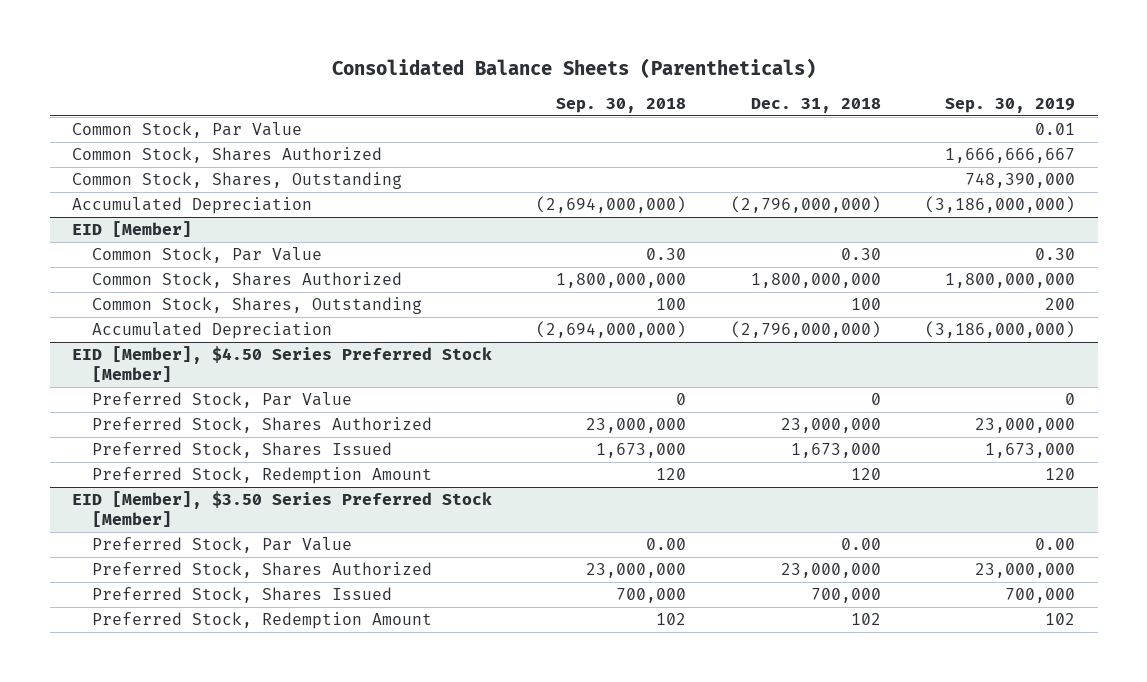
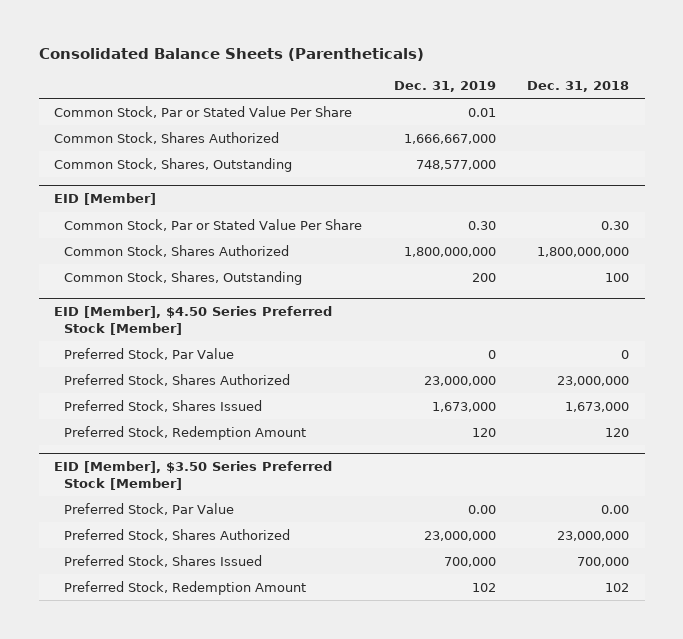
[556,97,687,113] Sep. 30, 2018 -> none
[945,97,1076,113] Sep. 30, 2019 -> none
none -> [393,80,496,92] Dec. 31, 2019
[71,122,302,139] Common Stock, Par Value -> [54,105,353,118] Common Stock, Par or Stated Value Per Share
[71,197,312,215] Accumulated Depreciation -> none
[91,247,322,264] Common Stock, Par Value -> [64,218,363,231] Common Stock, Par or Stated Value Per Share
[91,322,332,340] Accumulated Depreciation -> none

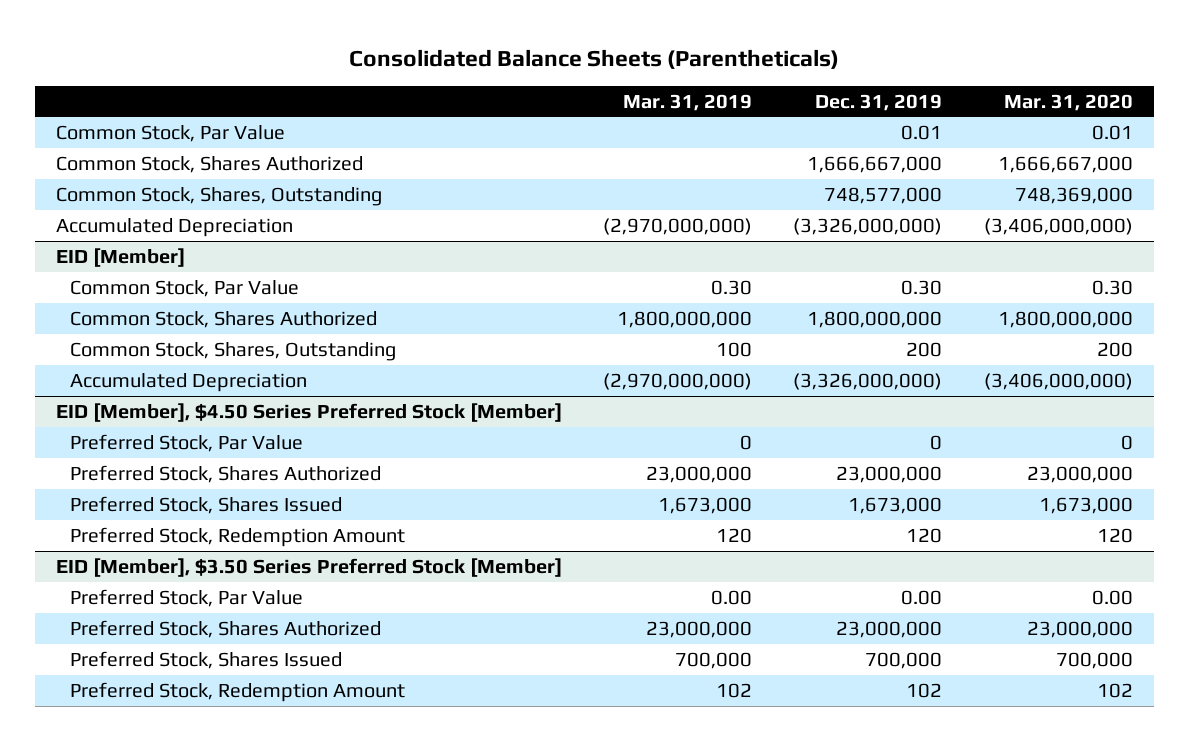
[527,80,630,92] Dec. 31, 2018 -> none
none -> [622,93,752,111] Mar. 31, 2019
none -> [1003,93,1133,111] Mar. 31, 2020
[54,105,353,118] Common Stock, Par or Stated Value Per Share -> [55,124,285,142] Common Stock, Par Value
none -> [55,217,293,237] Accumulated Depreciation
[64,218,363,231] Common Stock, Par or Stated Value Per Share -> [70,279,300,297] Common Stock, Par Value
none -> [70,372,308,392] Accumulated Depreciation

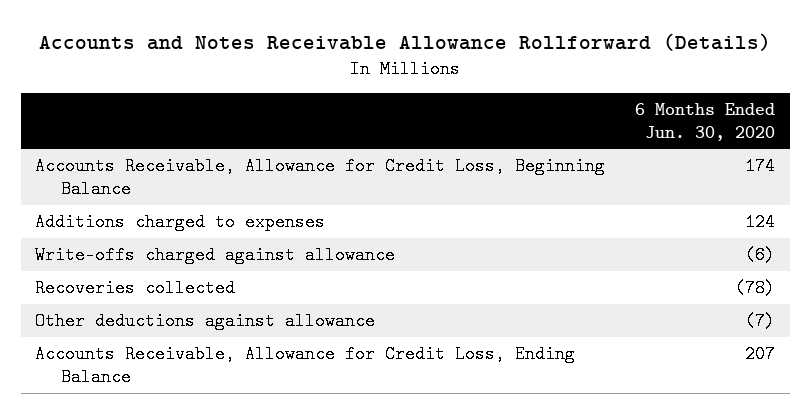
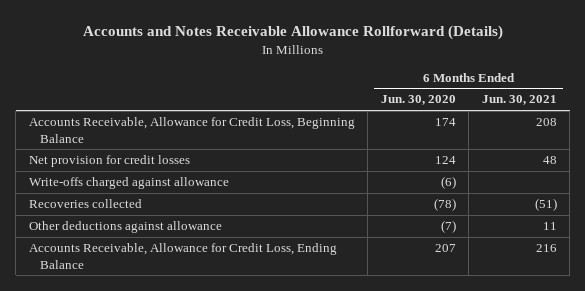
none -> [481,95,557,106] Jun. 30, 2021
[35,212,326,231] Additions charged to expenses -> [28,155,190,168] Net provision for credit losses

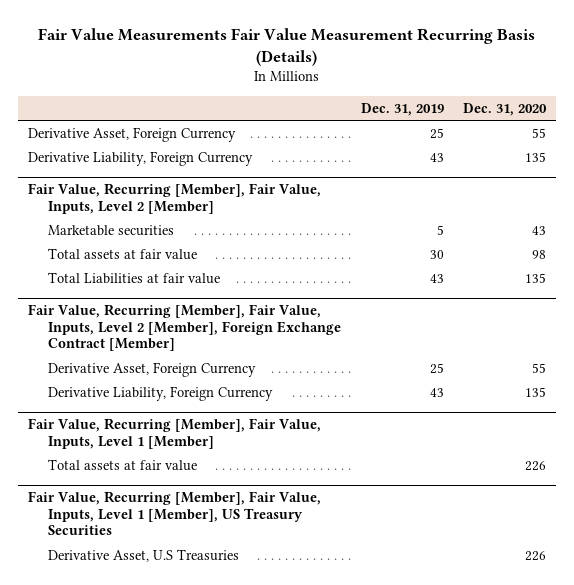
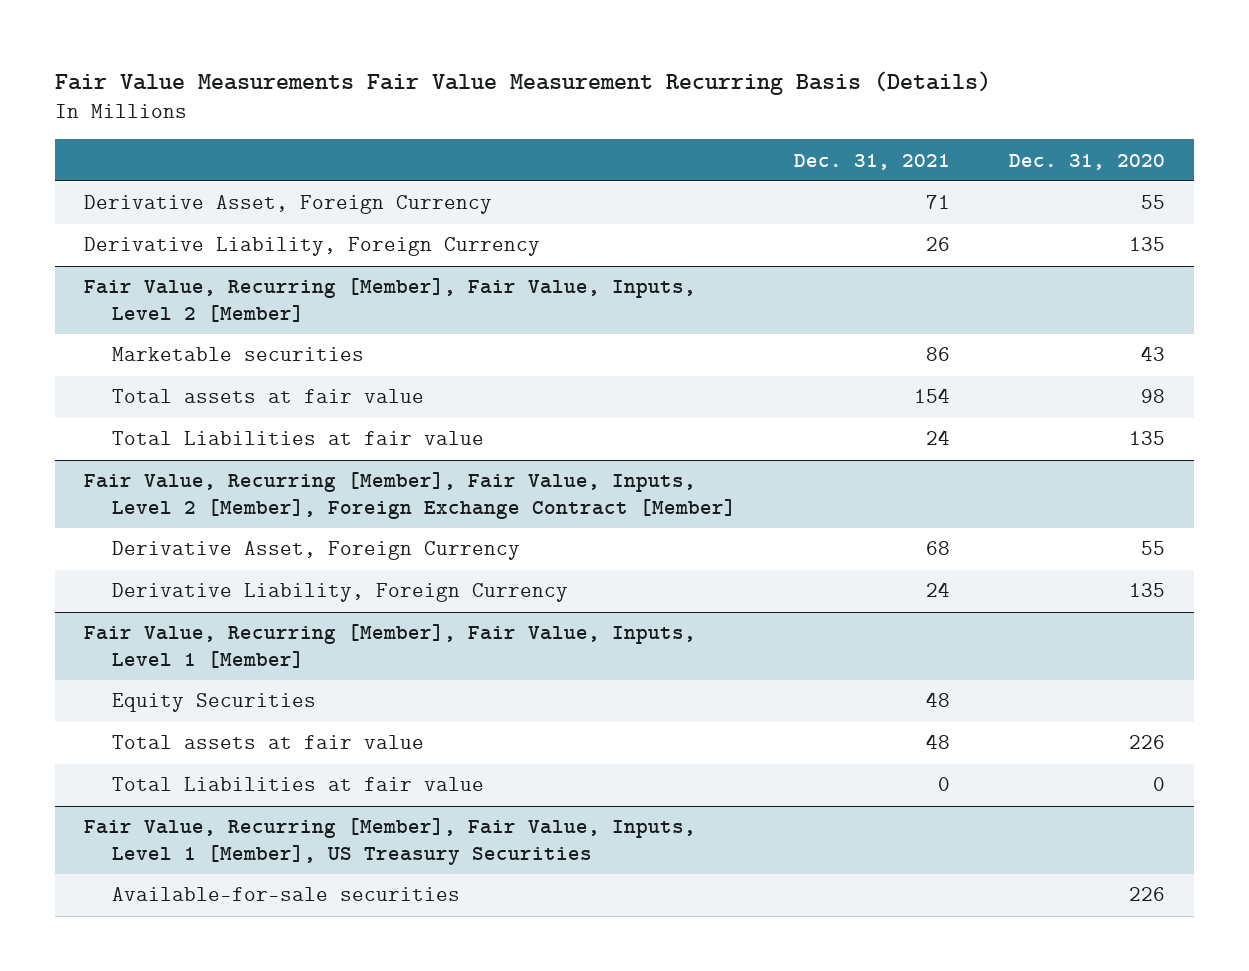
[360,102,444,116] Dec. 31, 2019 -> none
none -> [794,153,951,170] Dec. 31, 2021
none -> [112,693,317,713] Equity Securities
none -> [112,777,485,792] Total Liabilities at fair value
[48,548,240,562] Derivative Asset, U.S Treasuries -> [112,887,461,902] Available-for-sale securities

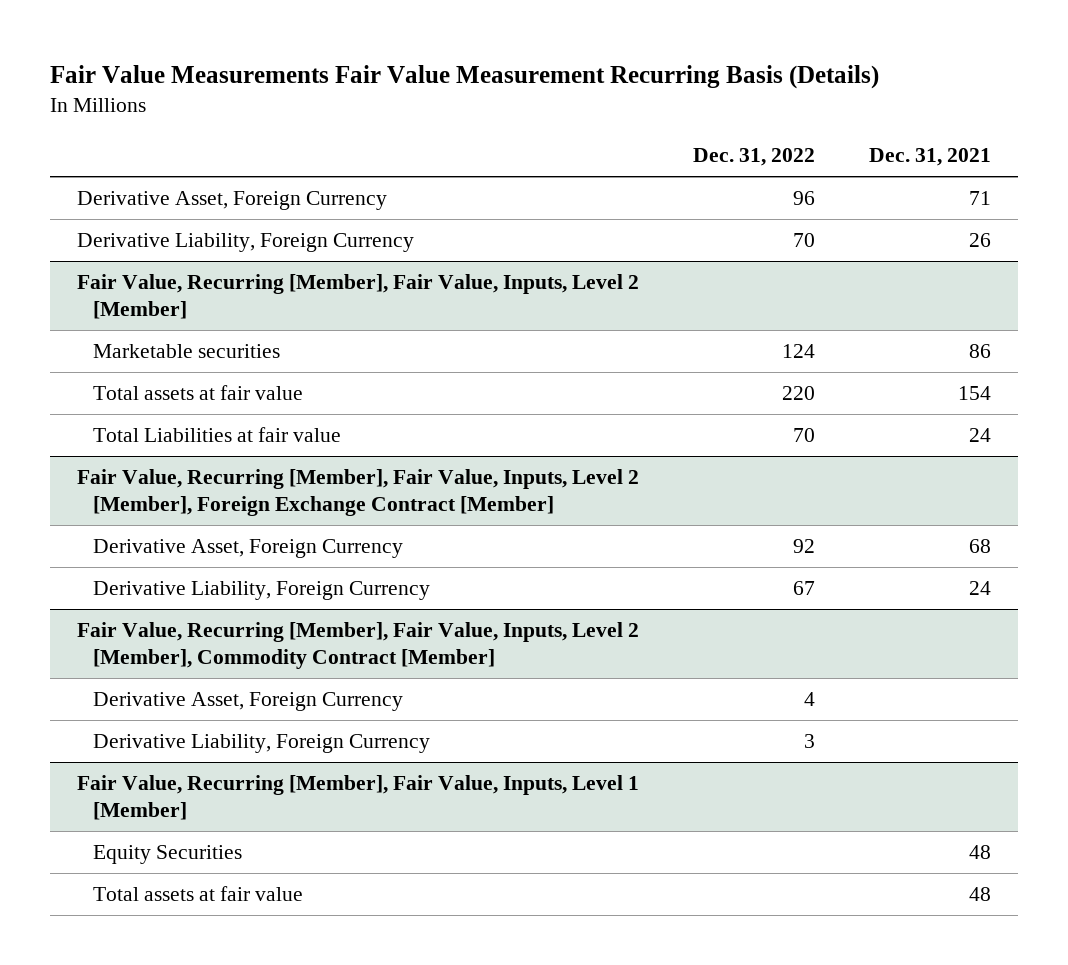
[1008,153,1165,170] Dec. 31, 2020 -> none
none -> [692,147,815,166] Dec. 31, 2022
none -> [76,622,639,670] Fair Value, Recurring [Member], Fair Value, Inputs, Level 2 [Member], Commodity Contract [Member]
none -> [93,692,404,712] Derivative Asset, Foreign Currency
none -> [93,734,431,754] Derivative Liability, Foreign Currency
[112,777,485,792] Total Liabilities at fair value -> none
[84,818,697,865] Fair Value, Recurring [Member], Fair Value, Inputs, Level 1 [Member], US Treasury Securities -> none
[112,887,461,902] Available-for-sale securities -> none

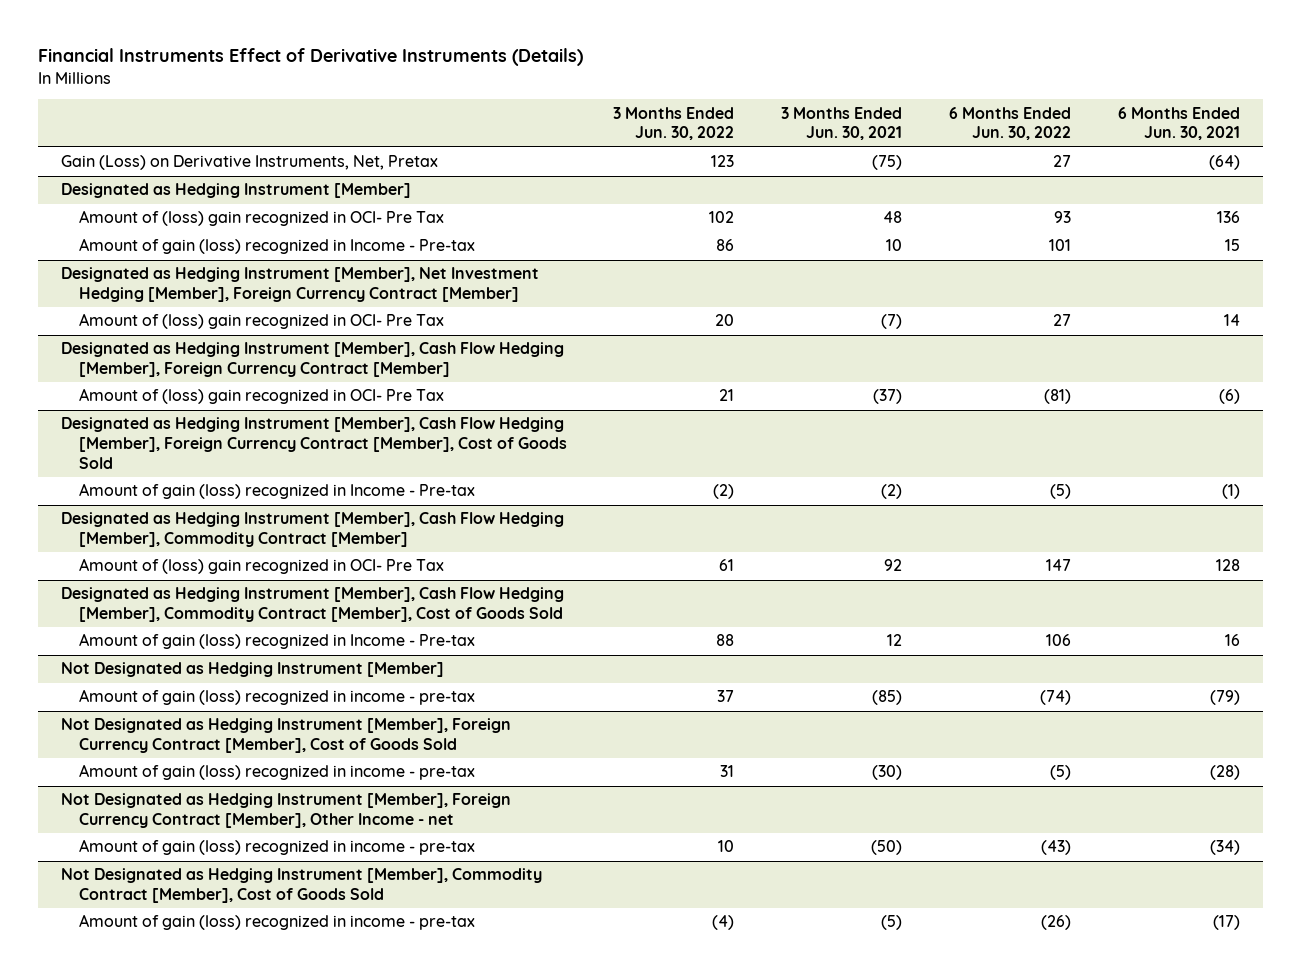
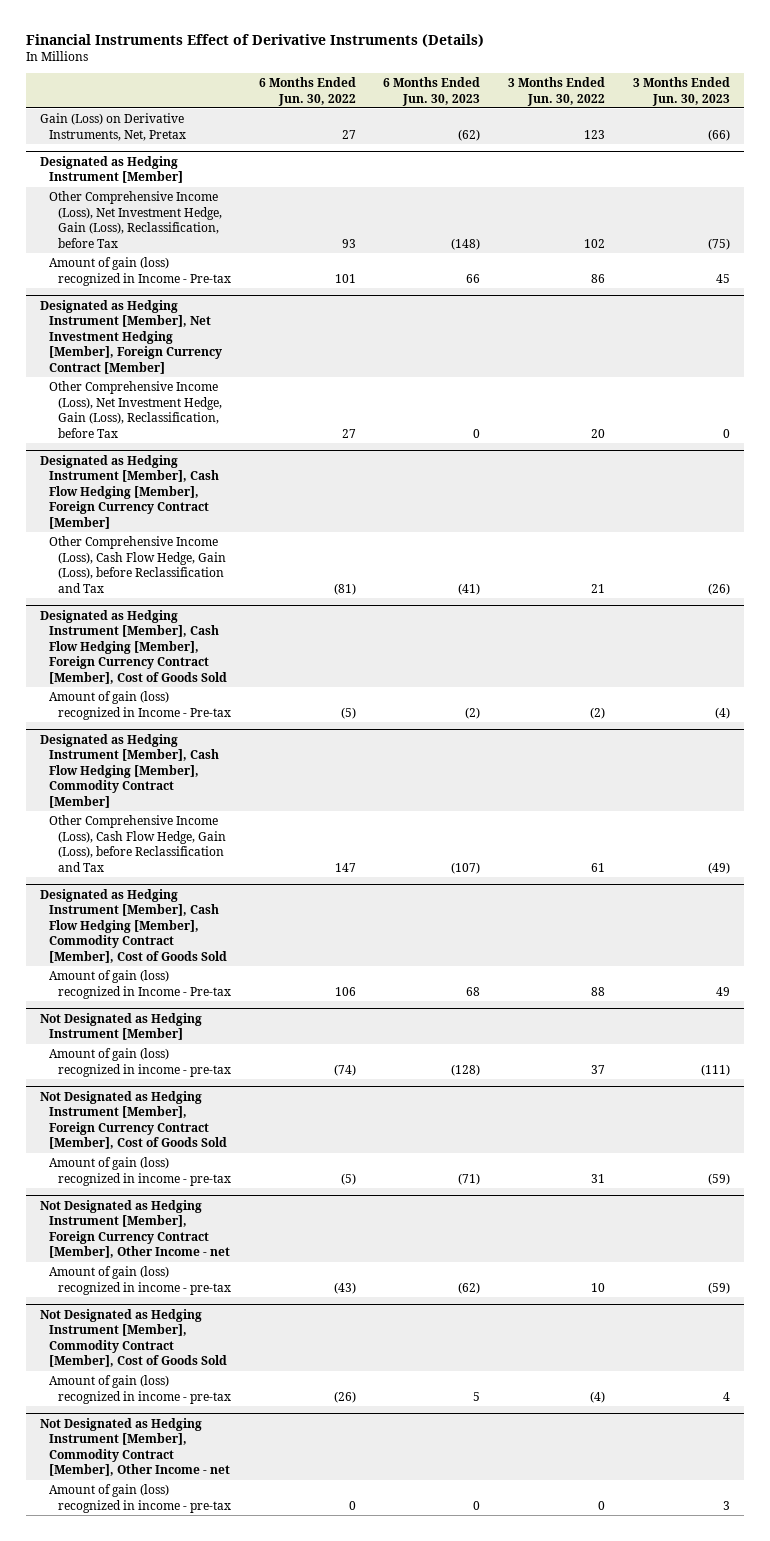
[781,106,903,141] 3 Months Ended Jun. 30, 2021 -> none
[1117,106,1240,141] 6 Months Ended Jun. 30, 2021 -> none
none -> [383,77,481,106] 6 Months Ended Jun. 30, 2023
none -> [633,77,731,106] 3 Months Ended Jun. 30, 2023
[78,210,444,227] Amount of (loss) gain recognized in OCI- Pre Tax -> [48,191,222,248] Other Comprehensive Income (Loss), Net Investment Hedge, Gain (Loss), Reclassification, before Tax
[78,313,444,330] Amount of (loss) gain recognized in OCI- Pre Tax -> [48,381,222,438] Other Comprehensive Income (Loss), Net Investment Hedge, Gain (Loss), Reclassification, before Tax
[78,388,444,405] Amount of (loss) gain recognized in OCI- Pre Tax -> [48,536,226,593] Other Comprehensive Income (Loss), Cash Flow Hedge, Gain (Loss), before Reclassification and Tax
[78,558,444,575] Amount of (loss) gain recognized in OCI- Pre Tax -> [48,815,226,872] Other Comprehensive Income (Loss), Cash Flow Hedge, Gain (Loss), before Reclassification and Tax
none -> [39,1417,230,1477] Not Designated as Hedging Instrument [Member], Commodity Contract [Member], Other Income - net
none -> [48,1484,231,1513] Amount of gain (loss) recognized in income - pre-tax

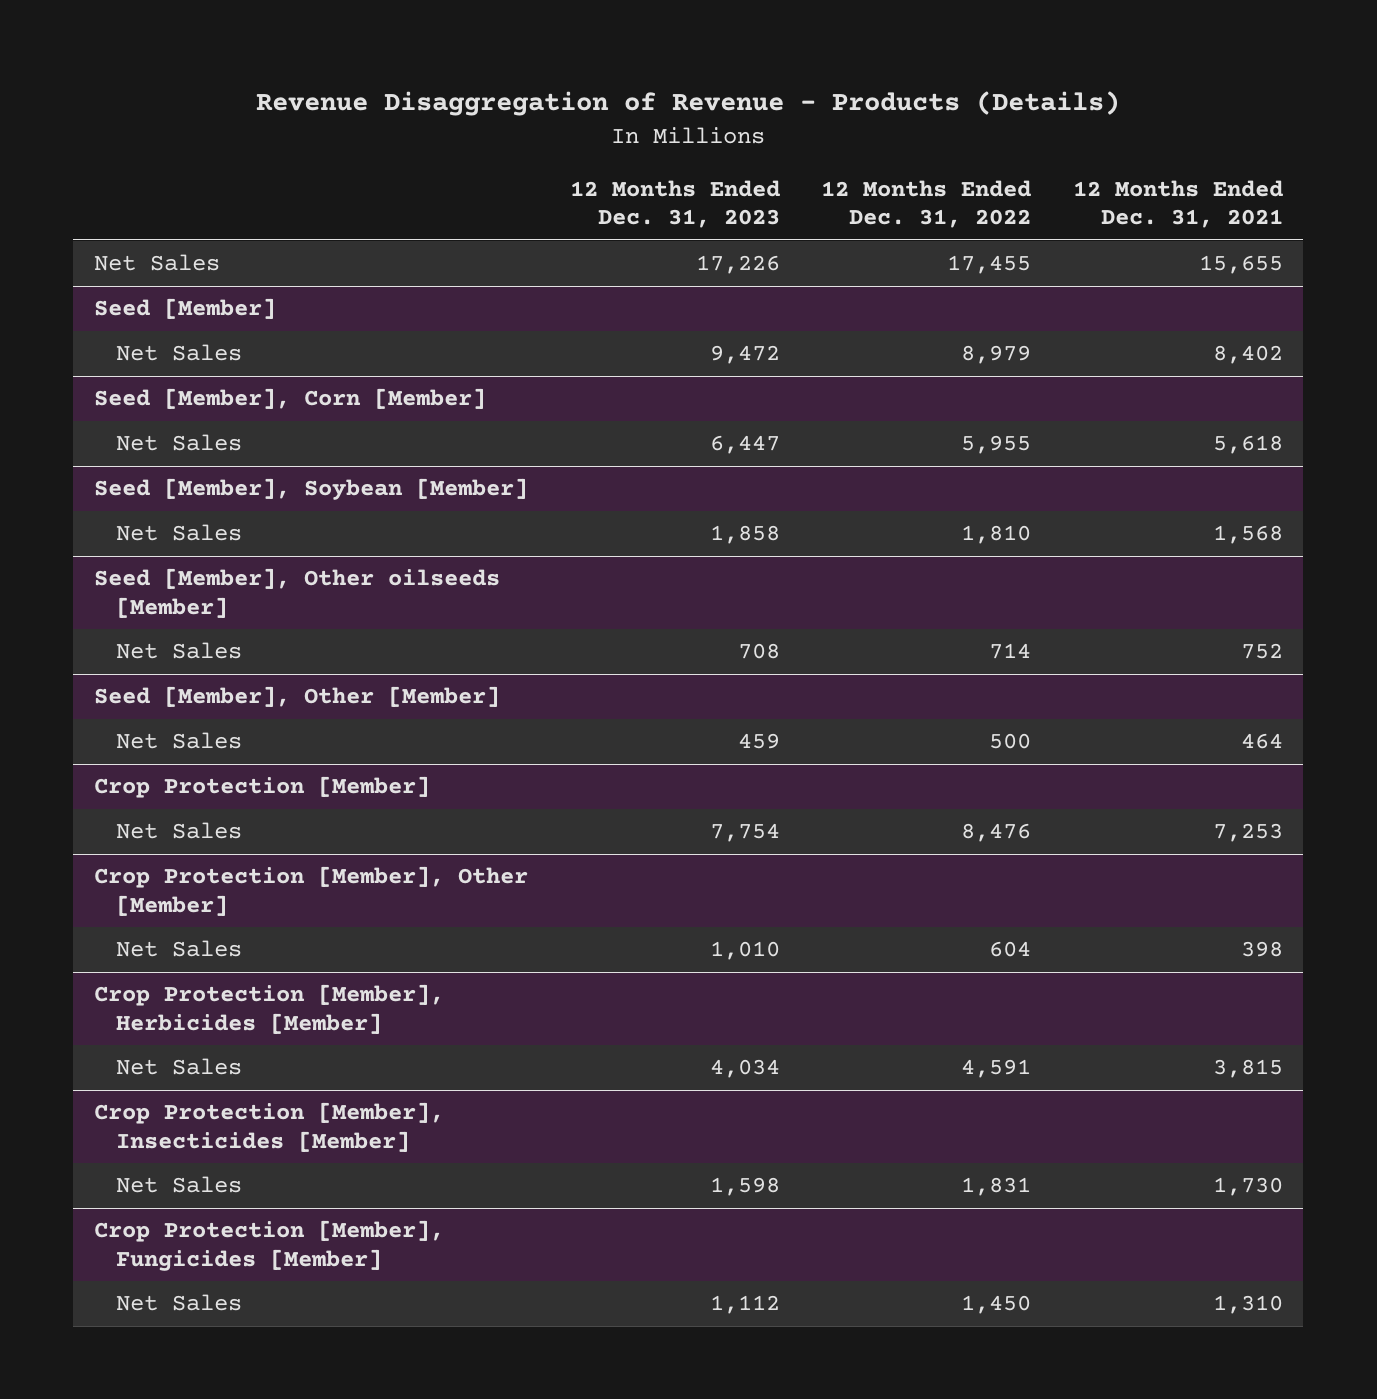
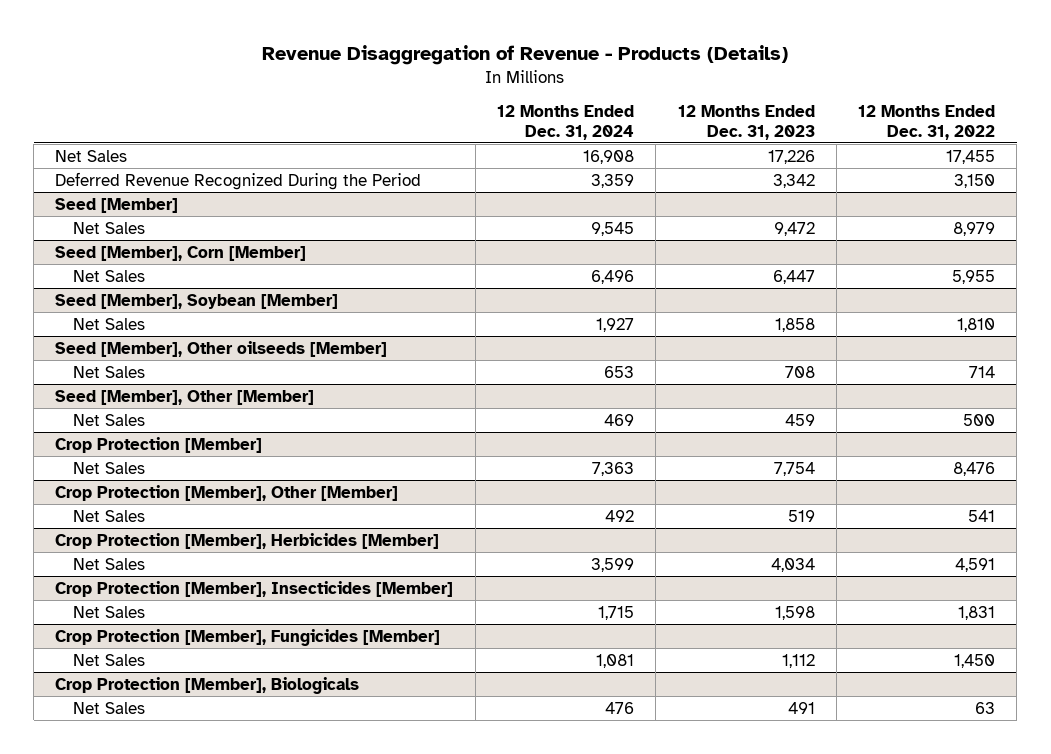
[1072,179,1283,229] 12 Months Ended Dec. 31, 2021 -> none
none -> [496,105,634,140] 12 Months Ended Dec. 31, 2024
none -> [55,171,422,190] Deferred Revenue Recognized During the Period
[709,941,780,961] 1,010 -> [787,509,815,522] 519
[989,941,1032,958] 604 -> [968,509,996,522] 541
none -> [55,676,360,694] Crop Protection [Member], Biologicals
none -> [73,701,146,714] Net Sales

